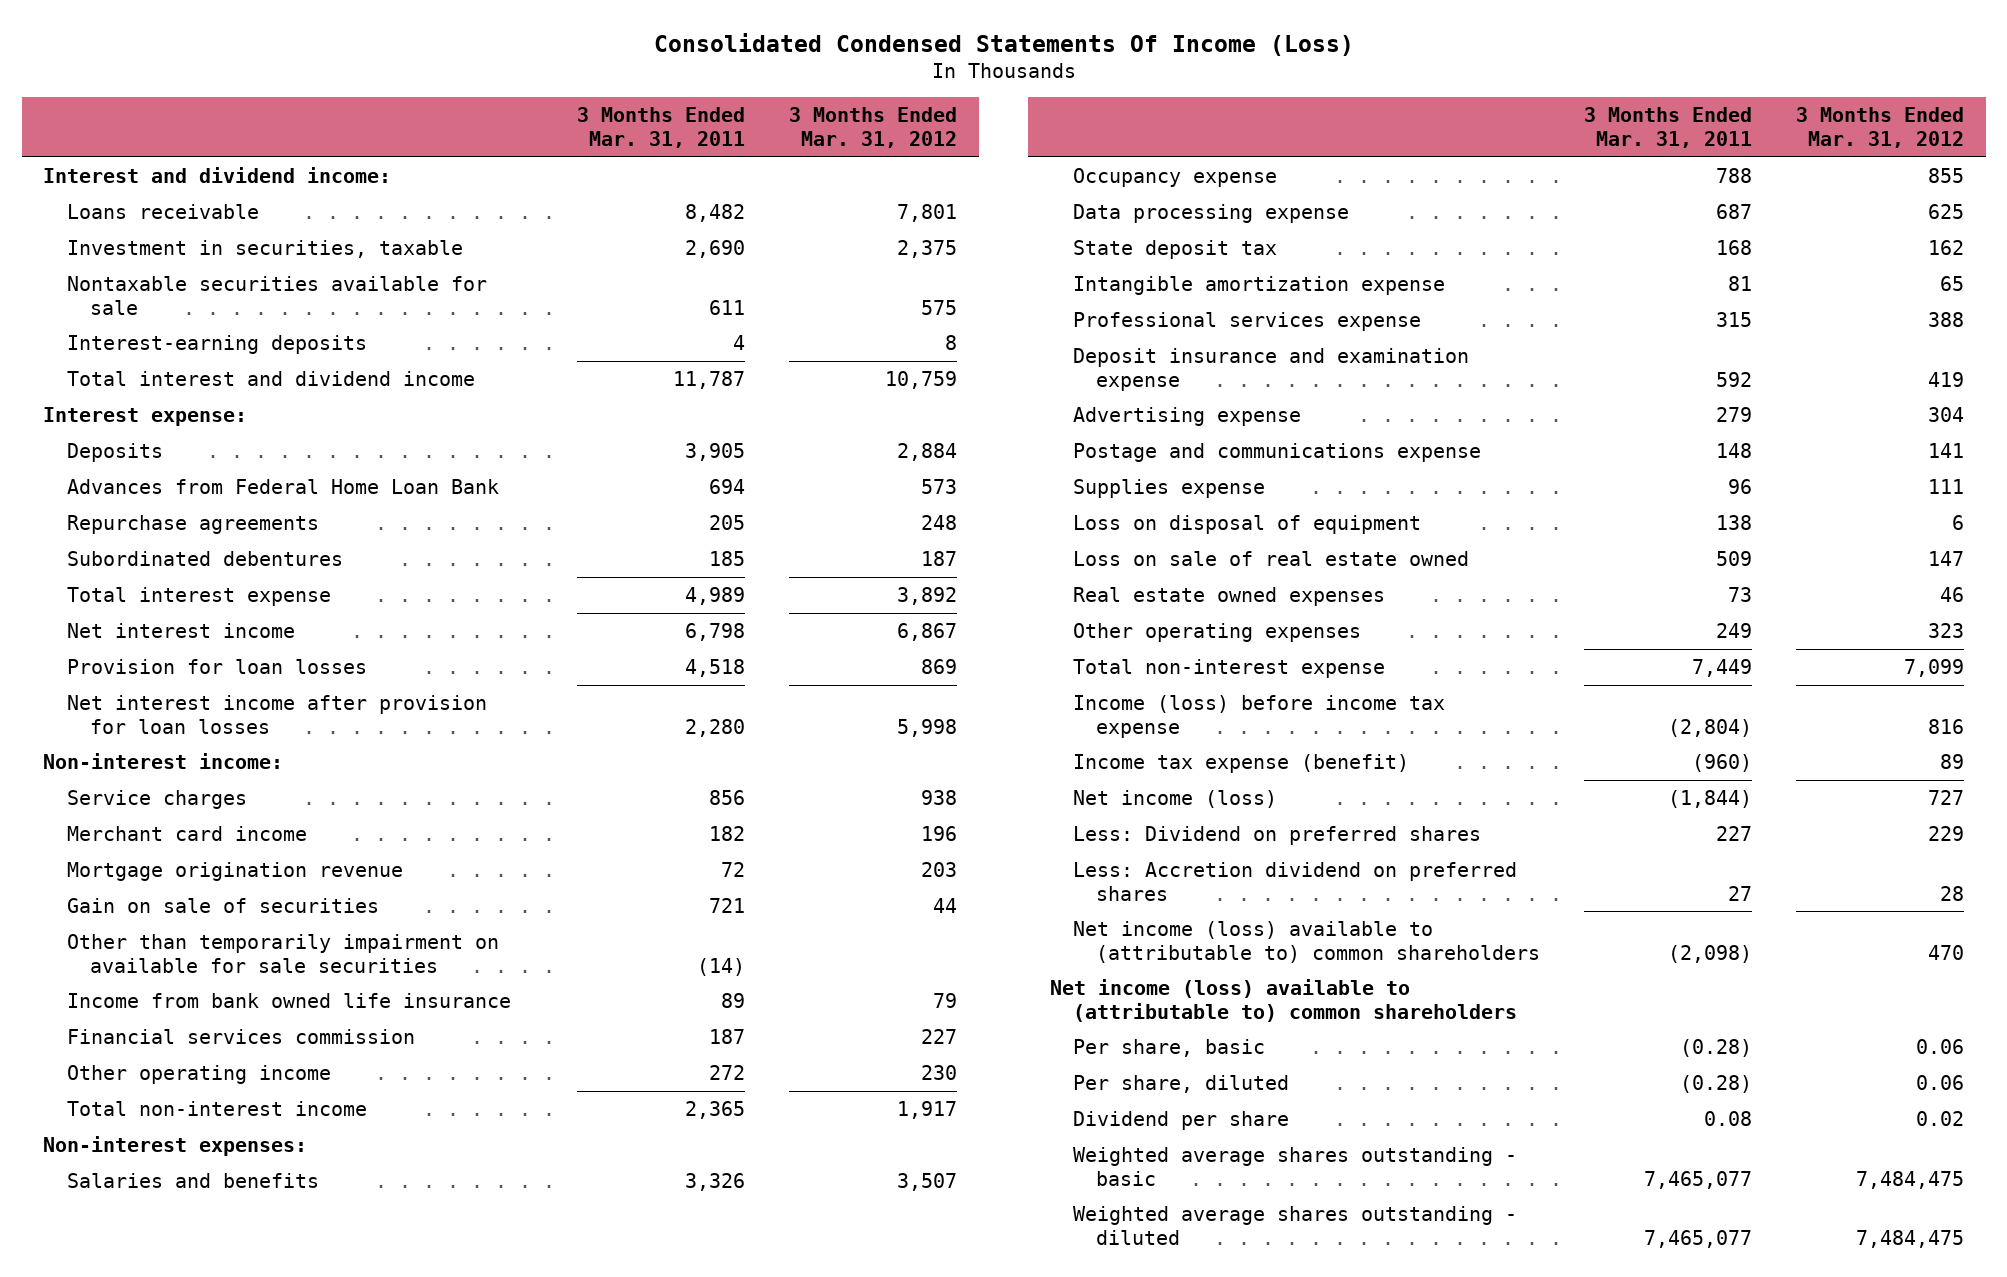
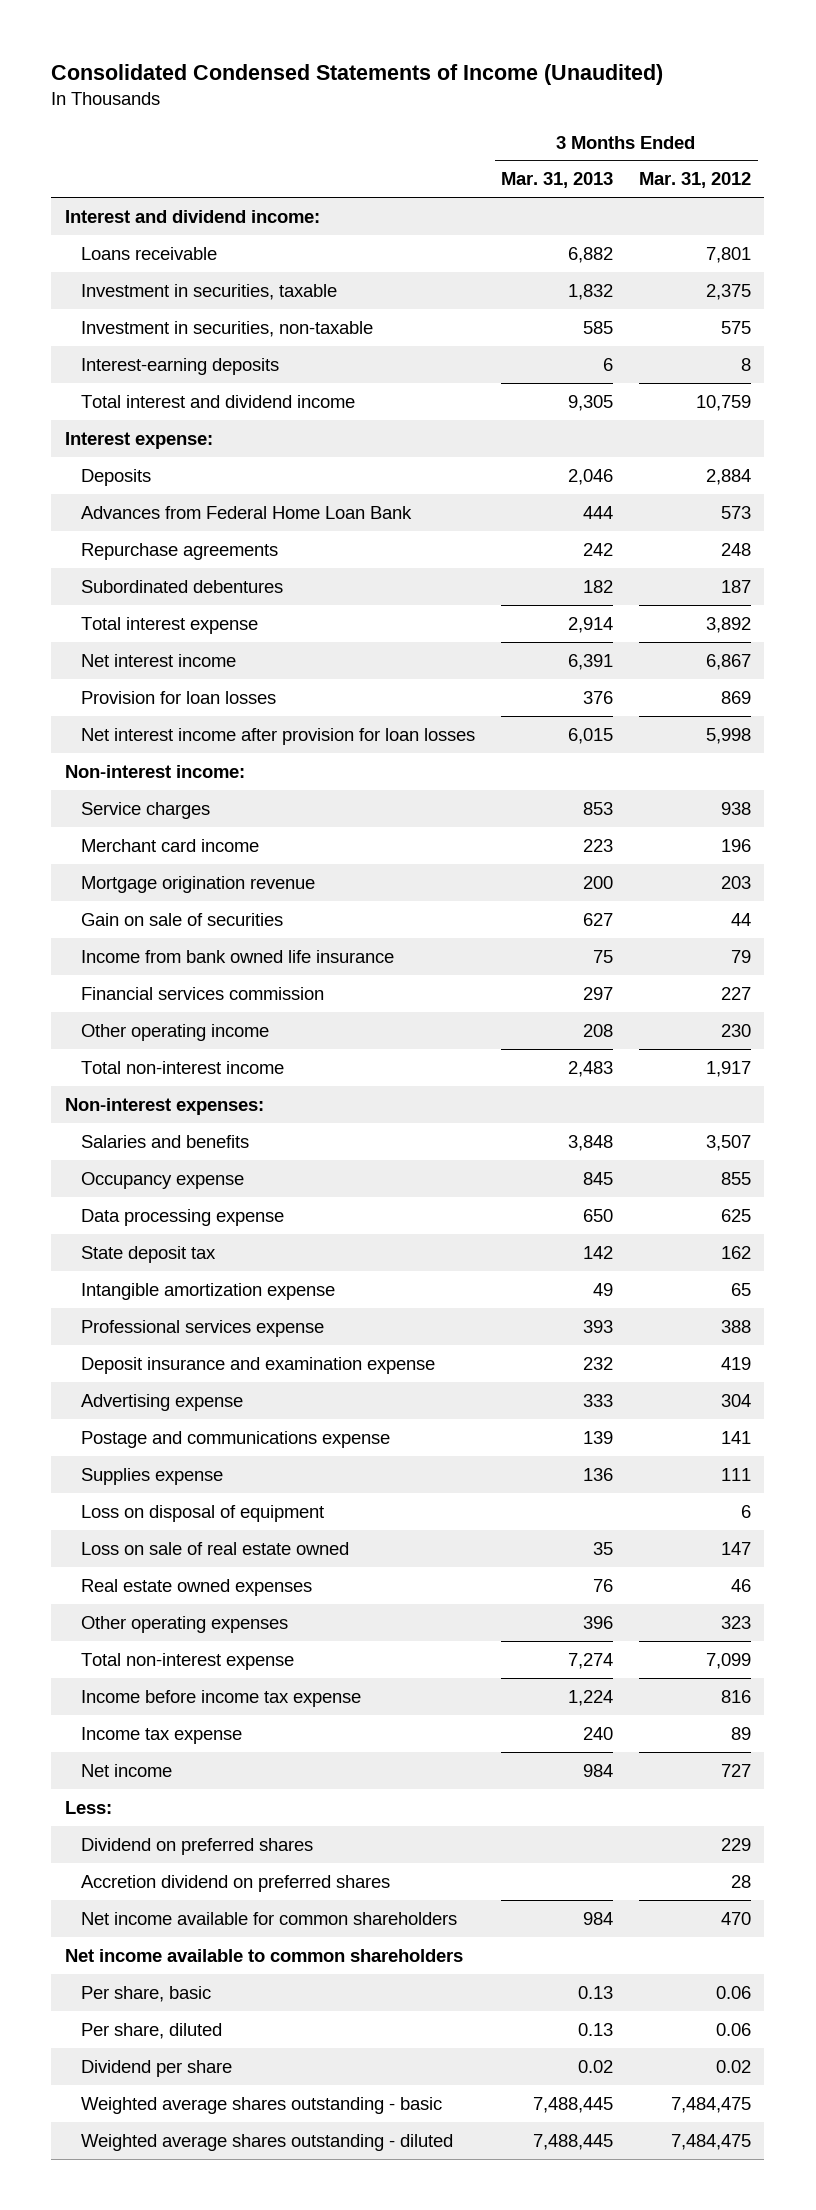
[653,32,1354,56] Consolidated Condensed Statements Of Income (Loss) -> [51,64,664,86] Consolidated Condensed Statements of Income (Unaudited)
[577,107,746,149] 3 Months Ended Mar. 31, 2011 -> none
none -> [501,172,614,189] Mar. 31, 2013
[66,275,487,315] Nontaxable securities available for sale -> [81,320,374,337] Investment in securities, non-taxable
[66,933,499,973] Other than temporarily impairment on available for sale securities -> none
[1072,694,1445,738] Income (loss) before income tax expense -> [81,1689,362,1707] Income before income tax expense
[1072,753,1409,773] Income tax expense (benefit) -> [81,1726,243,1744] Income tax expense
[1072,789,1277,808] Net income (loss) -> [81,1763,173,1777] Net income
none -> [64,1800,112,1814] Less:
[1072,825,1481,845] Less: Dividend on preferred shares -> [81,1837,314,1855] Dividend on preferred shares
[1072,861,1517,901] Less: Accretion dividend on preferred shares -> [81,1874,391,1892] Accretion dividend on preferred shares
[1072,920,1540,963] Net income (loss) available to (attributable to) common shareholders -> [81,1911,458,1925] Net income available for common shareholders
[1049,978,1517,1022] Net income (loss) available to (attributable to) common shareholders -> [64,1948,463,1962] Net income available to common shareholders

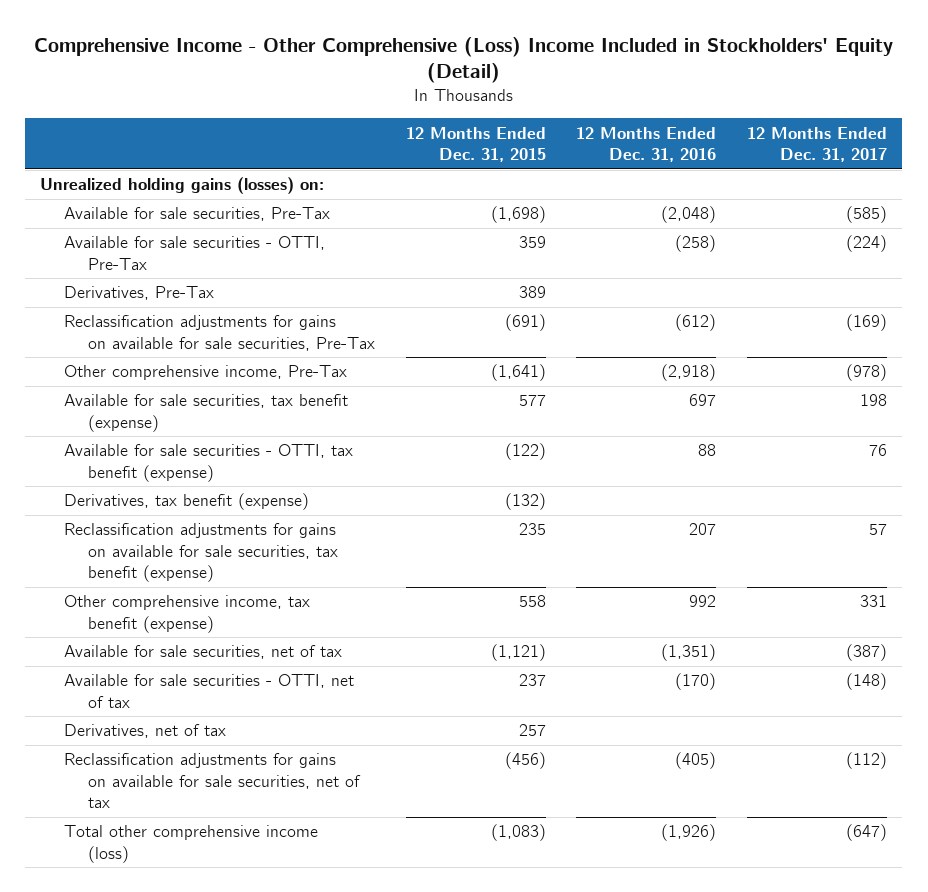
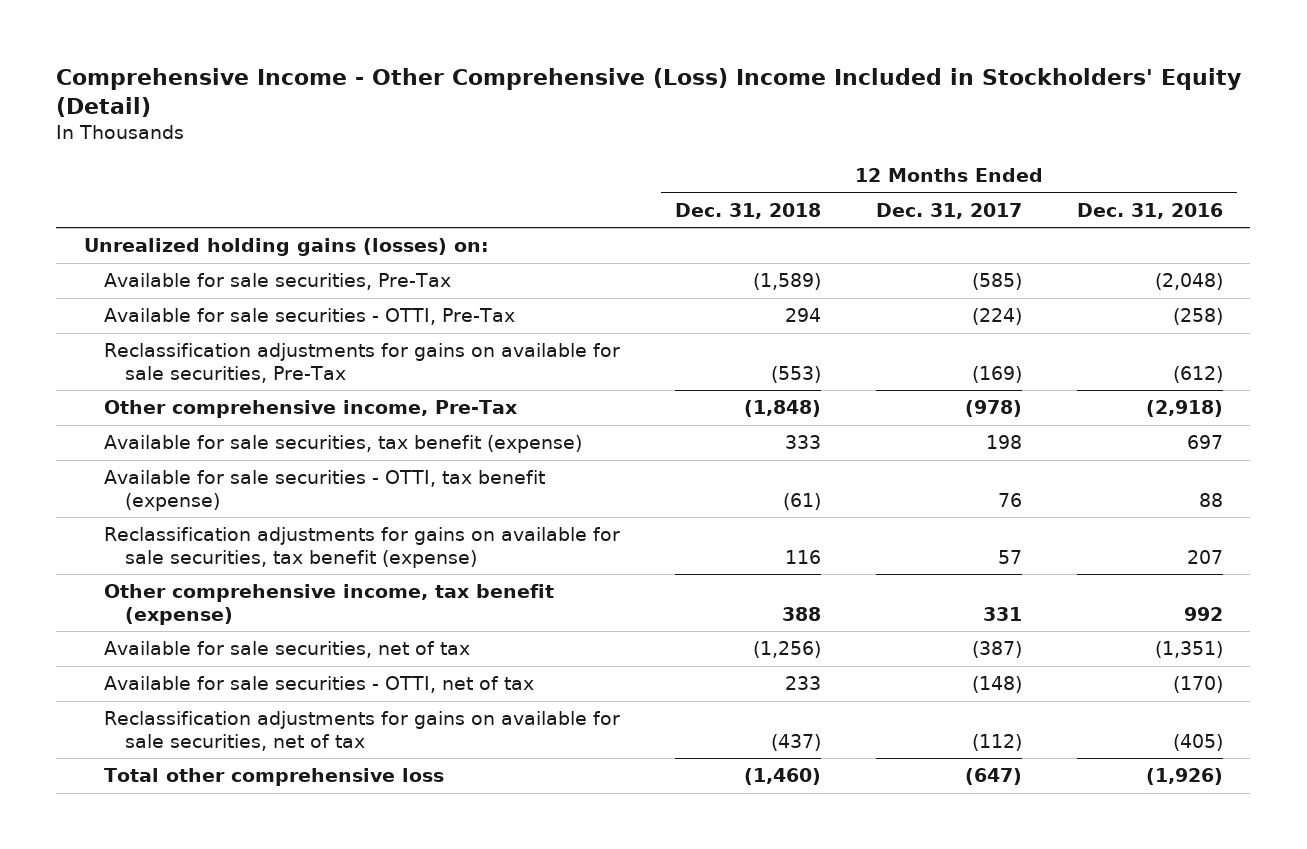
[405,126,546,163] 12 Months Ended Dec. 31, 2015 -> none
none -> [675,202,822,219] Dec. 31, 2018
[64,286,215,301] Derivatives, Pre-Tax -> none
[64,493,310,511] Derivatives, tax benefit (expense) -> none
[64,724,227,739] Derivatives, net of tax -> none
[64,825,319,863] Total other comprehensive income (loss) -> [104,768,445,787] Total other comprehensive loss

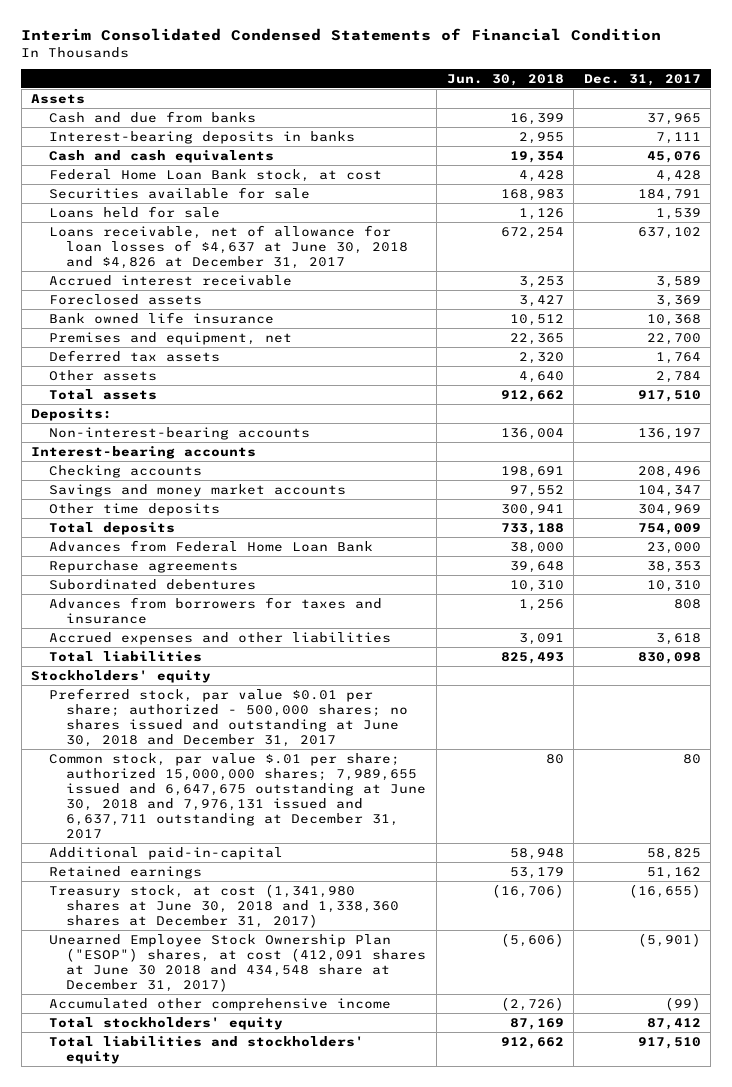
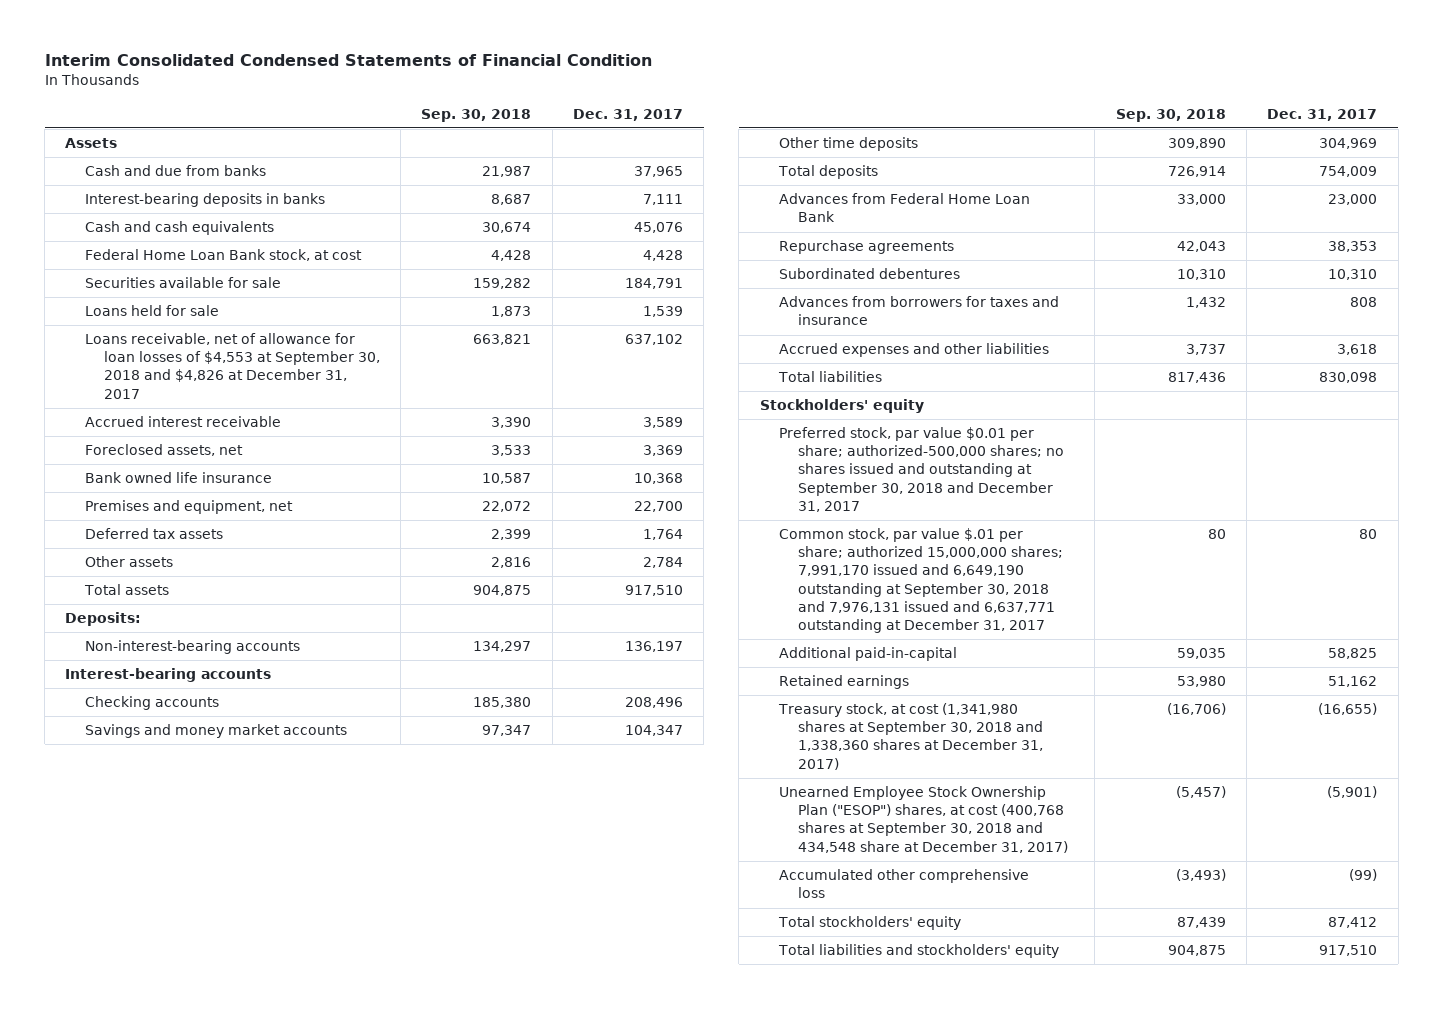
[446,73,564,86] Jun. 30, 2018 -> none
none -> [421,108,532,122] Sep. 30, 2018
[48,224,409,269] Loans receivable, net of allowance for loan losses of $4,637 at June 30, 2018 and $4,826 at December 31, 2017 -> [84,333,380,399] Loans receivable, net of allowance for loan losses of $4,553 at September 30, 2018 and $4,826 at December 31, 2017
[48,293,202,305] Foreclosed assets -> [84,444,243,457] Foreclosed assets, net
[48,687,409,747] Preferred stock, par value $0.01 per share; authorized - 500,000 shares; no shares issued and outstanding at June 30, 2018 and December 31, 2017 -> [778,427,1065,512] Preferred stock, par value $0.01 per share; authorized-500,000 shares; no shares issued and outstanding at September 30, 2018 and December 31, 2017
[48,752,427,840] Common stock, par value $.01 per share; authorized 15,000,000 shares; 7,989,655 issued and 6,647,675 outstanding at June 30, 2018 and 7,976,131 issued and 6,637,711 outstanding at December 31, 2017 -> [778,528,1064,633] Common stock, par value $.01 per share; authorized 15,000,000 shares; 7,991,170 issued and 6,649,190 outstanding at September 30, 2018 and 7,976,131 issued and 6,637,771 outstanding at December 31, 2017
[48,883,400,928] Treasury stock, at cost (1,341,980 shares at June 30, 2018 and 1,338,360 shares at December 31, 2017) -> [777,703,1044,770] Treasury stock, at cost (1,341,980 shares at September 30, 2018 and 1,338,360 shares at December 31, 2017)
[48,933,427,992] Unearned Employee Stock Ownership Plan ("ESOP") shares, at cost (412,091 shares at June 30 2018 and 434,548 share at December 31, 2017) -> [778,786,1069,853] Unearned Employee Stock Ownership Plan ("ESOP") shares, at cost (400,768 shares at September 30, 2018 and 434,548 share at December 31, 2017)
[48,997,391,1011] Accumulated other comprehensive income -> [778,869,1029,899] Accumulated other comprehensive loss

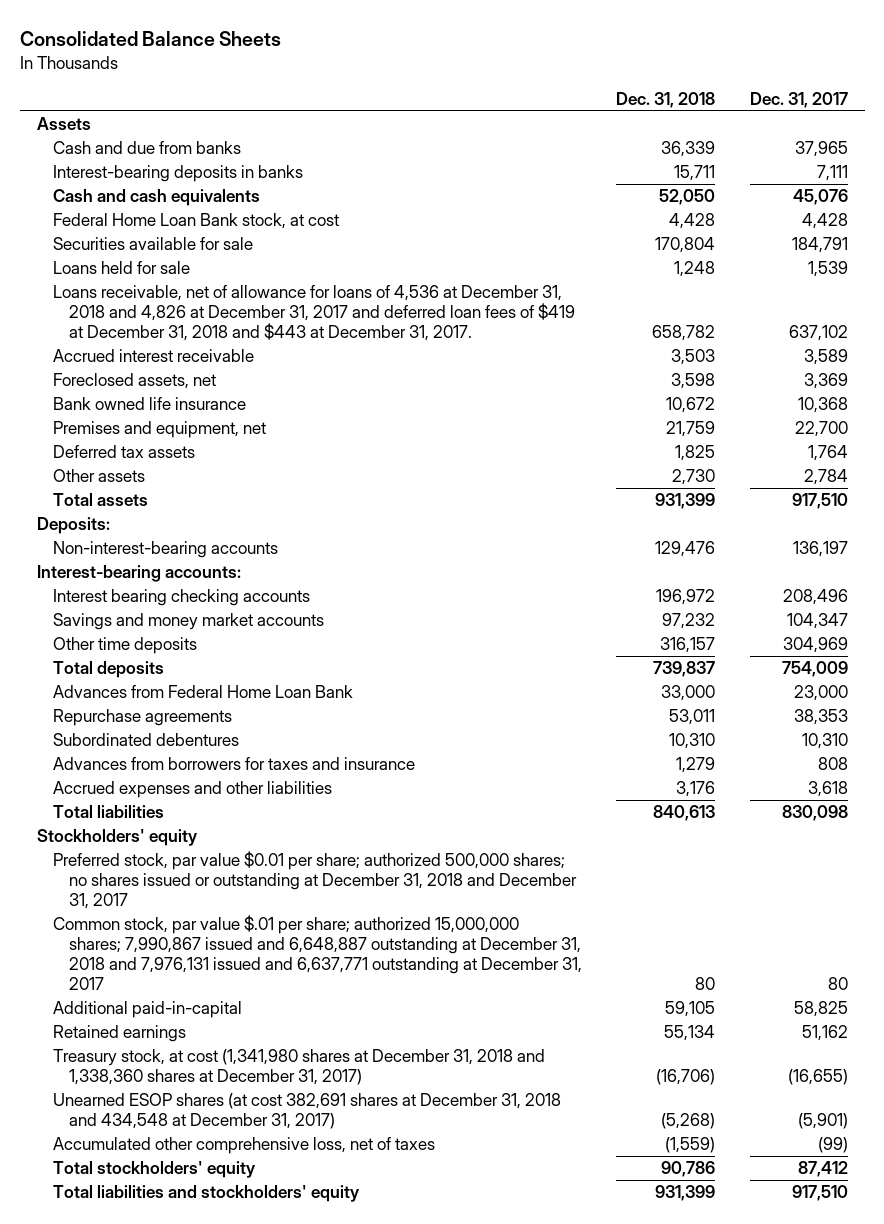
[44,54,652,67] Interim Consolidated Condensed Statements of Financial Condition -> [19,31,281,47] Consolidated Balance Sheets
[421,108,532,122] Sep. 30, 2018 -> none
none -> [616,91,716,108] Dec. 31, 2018
[84,333,380,399] Loans receivable, net of allowance for loan losses of $4,553 at September 30, 2018 and $4,826 at December 31, 2017 -> [52,285,576,342] Loans receivable, net of allowance for loans of 4,536 at December 31, 2018 and 4,826 at December 31, 2017 and deferred loan fees of $419 at December 31, 2018 and $443 at December 31, 2017.
[65,668,272,683] Interest-bearing accounts -> [36,565,241,583] Interest-bearing accounts:
[84,696,219,711] Checking accounts -> [52,589,310,607] Interest bearing checking accounts
[778,427,1065,512] Preferred stock, par value $0.01 per share; authorized-500,000 shares; no shares issued and outstanding at September 30, 2018 and December 31, 2017 -> [52,851,578,910] Preferred stock, par value $0.01 per share; authorized 500,000 shares; no shares issued or outstanding at December 31, 2018 and December 31, 2017
[778,528,1064,633] Common stock, par value $.01 per share; authorized 15,000,000 shares; 7,991,170 issued and 6,649,190 outstanding at September 30, 2018 and 7,976,131 issued and 6,637,771 outstanding at December 31, 2017 -> [52,915,583,991] Common stock, par value $.01 per share; authorized 15,000,000 shares; 7,990,867 issued and 6,648,887 outstanding at December 31, 2018 and 7,976,131 issued and 6,637,771 outstanding at December 31, 2017
[777,703,1044,770] Treasury stock, at cost (1,341,980 shares at September 30, 2018 and 1,338,360 shares at December 31, 2017) -> [52,1049,545,1086] Treasury stock, at cost (1,341,980 shares at December 31, 2018 and 1,338,360 shares at December 31, 2017)
[778,786,1069,853] Unearned Employee Stock Ownership Plan ("ESOP") shares, at cost (400,768 shares at September 30, 2018 and 434,548 share at December 31, 2017) -> [52,1093,561,1130] Unearned ESOP shares (at cost 382,691 shares at December 31, 2018 and 434,548 at December 31, 2017)
[778,869,1029,899] Accumulated other comprehensive loss -> [52,1137,435,1155] Accumulated other comprehensive loss, net of taxes

